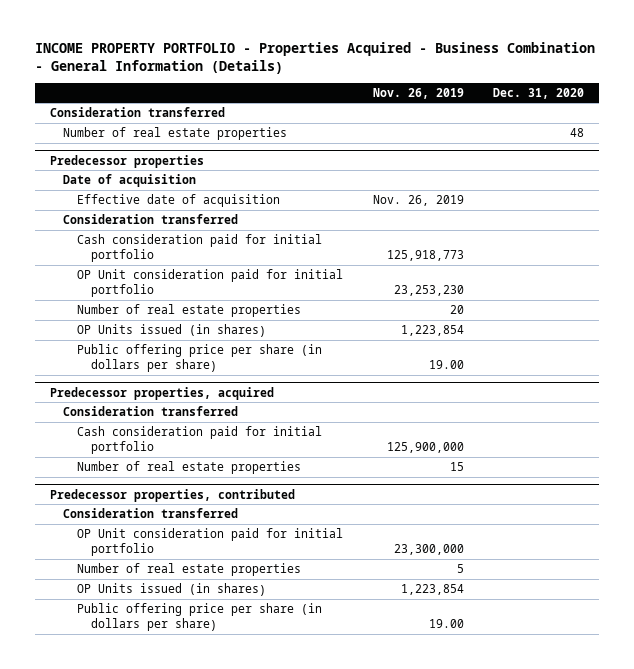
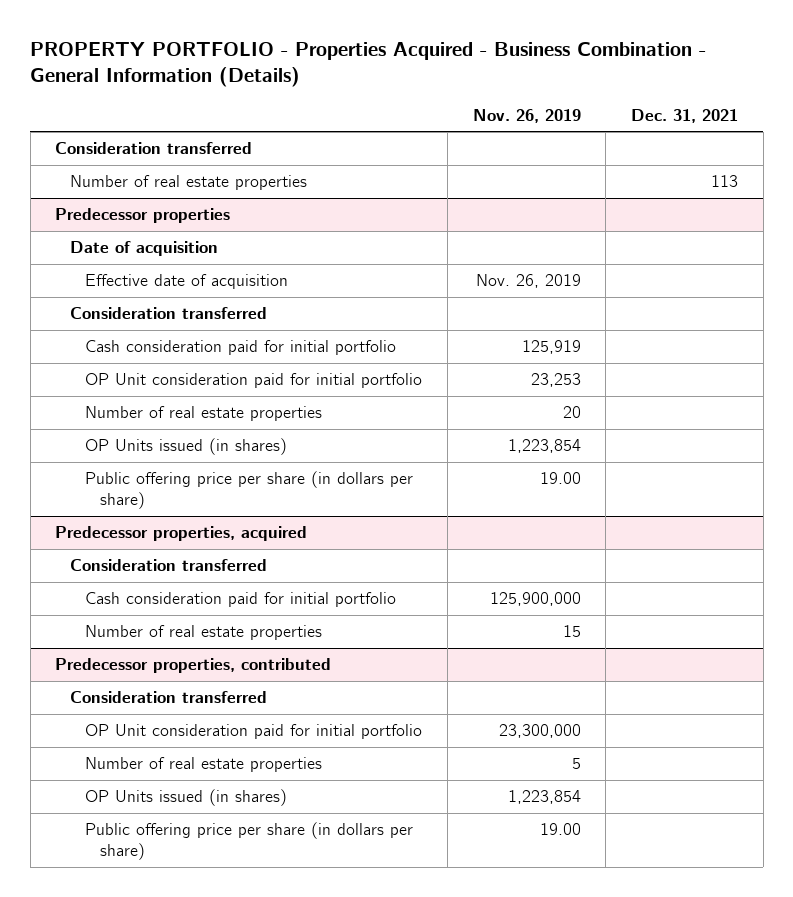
[34,41,595,75] INCOME PROPERTY PORTFOLIO - Properties Acquired - Business Combination - General Information (Details) -> [30,42,707,88] PROPERTY PORTFOLIO - Properties Acquired - Business Combination - General Information (Details)
[493,87,585,99] Dec. 31, 2020 -> none
none -> [630,108,738,123] Dec. 31, 2021
[386,250,464,262] 125,918,773 -> [521,340,581,355] 125,919
[393,285,464,297] 23,253,230 -> [530,373,581,388] 23,253

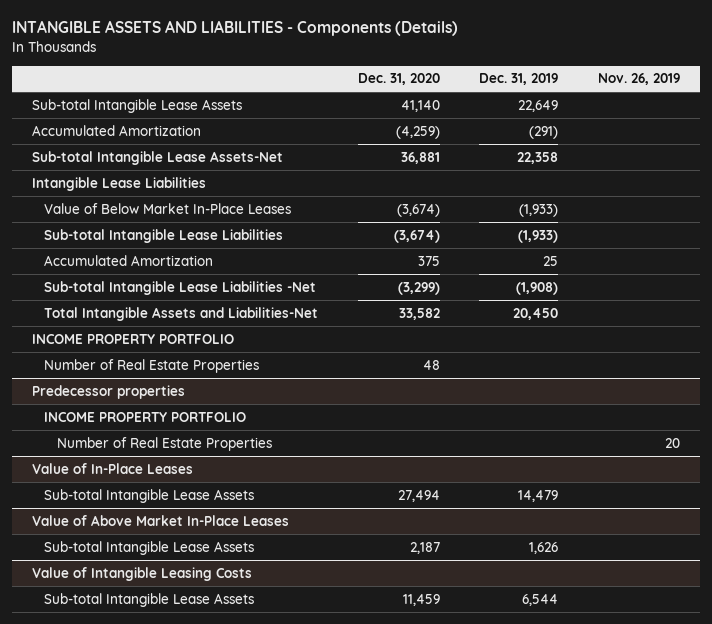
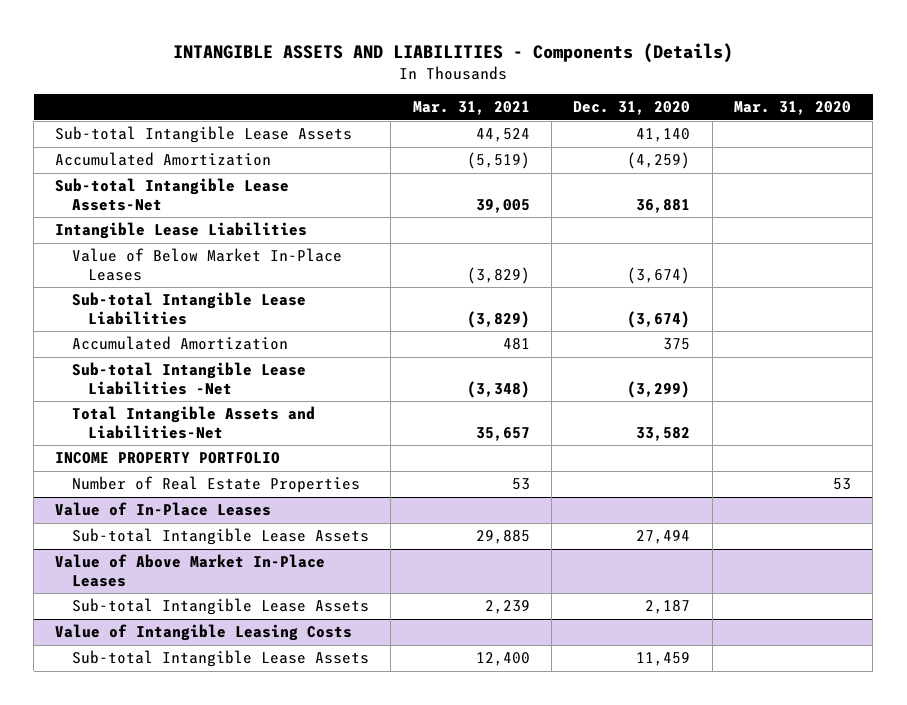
[479,73,559,86] Dec. 31, 2019 -> none
[597,73,680,86] Nov. 26, 2019 -> none
none -> [412,101,530,116] Mar. 31, 2021
none -> [734,101,852,116] Mar. 31, 2020
[44,358,260,373] Number of Real Estate Properties -> none
[31,384,185,399] Predecessor properties -> none
[44,411,247,422] INCOME PROPERTY PORTFOLIO -> none

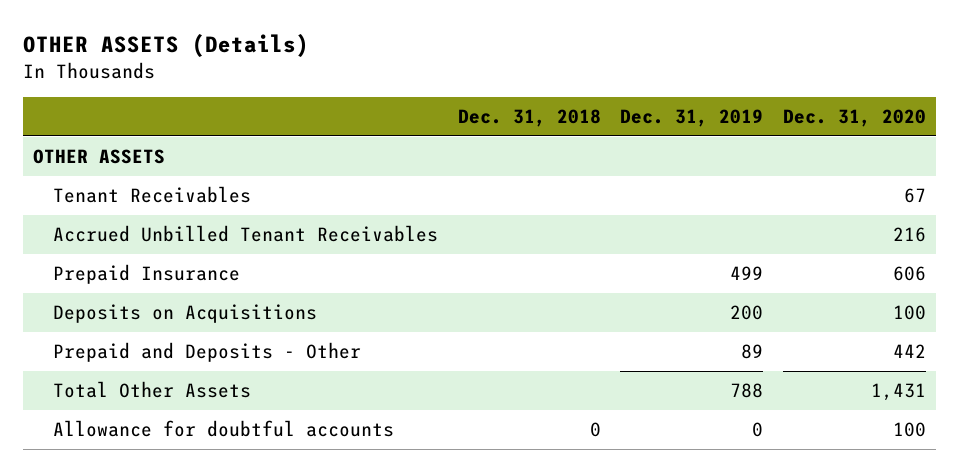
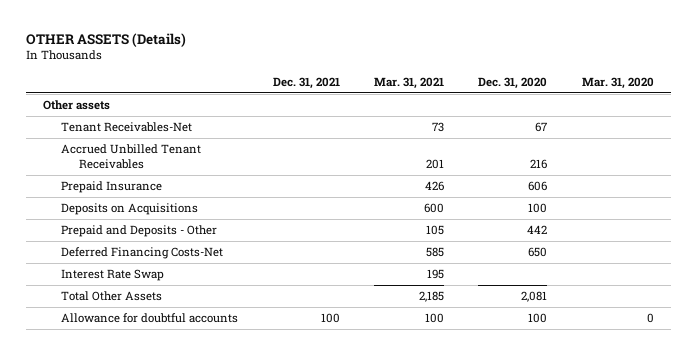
[457,108,601,127] Dec. 31, 2018 -> none
[620,108,764,127] Dec. 31, 2019 -> none
none -> [272,77,340,90] Dec. 31, 2021
none -> [374,77,445,90] Mar. 31, 2021
none -> [581,77,654,90] Mar. 31, 2020
[32,148,165,164] OTHER ASSETS -> [43,100,111,111] Other assets
[53,185,252,203] Tenant Receivables -> [61,122,193,133] Tenant Receivables-Net
none -> [61,247,224,260] Deferred Financing Costs-Net
none -> [61,269,165,282] Interest Rate Swap
[870,382,926,401] 1,431 -> [521,291,548,303] 2,081

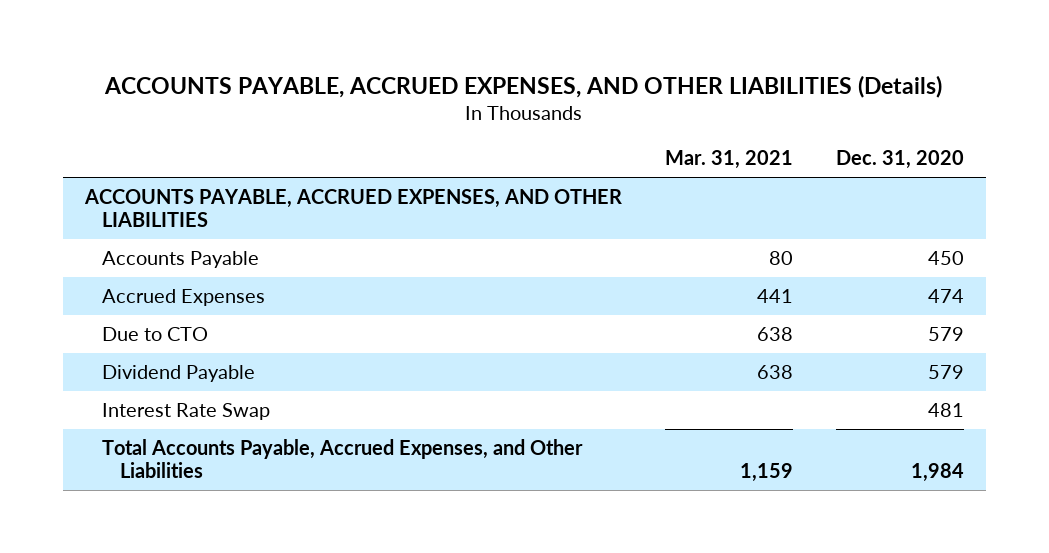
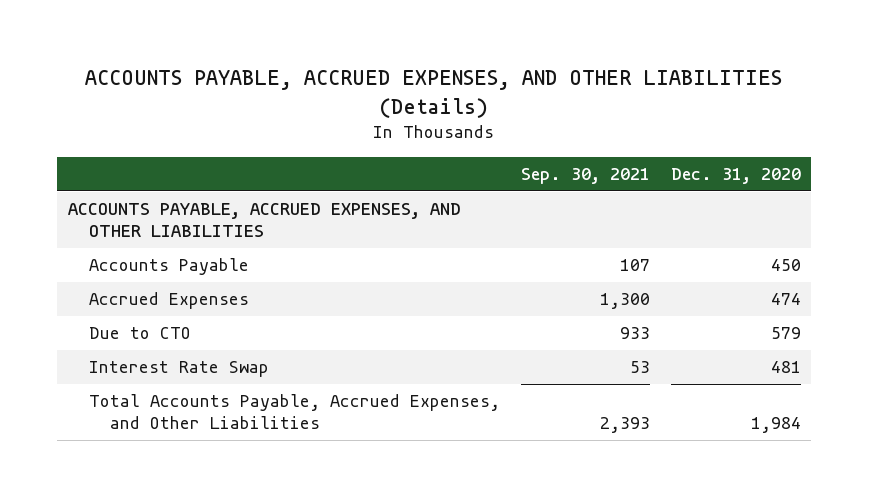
[664,150,793,170] Mar. 31, 2021 -> none
none -> [520,167,650,184] Sep. 30, 2021
[102,364,256,382] Dividend Payable -> none

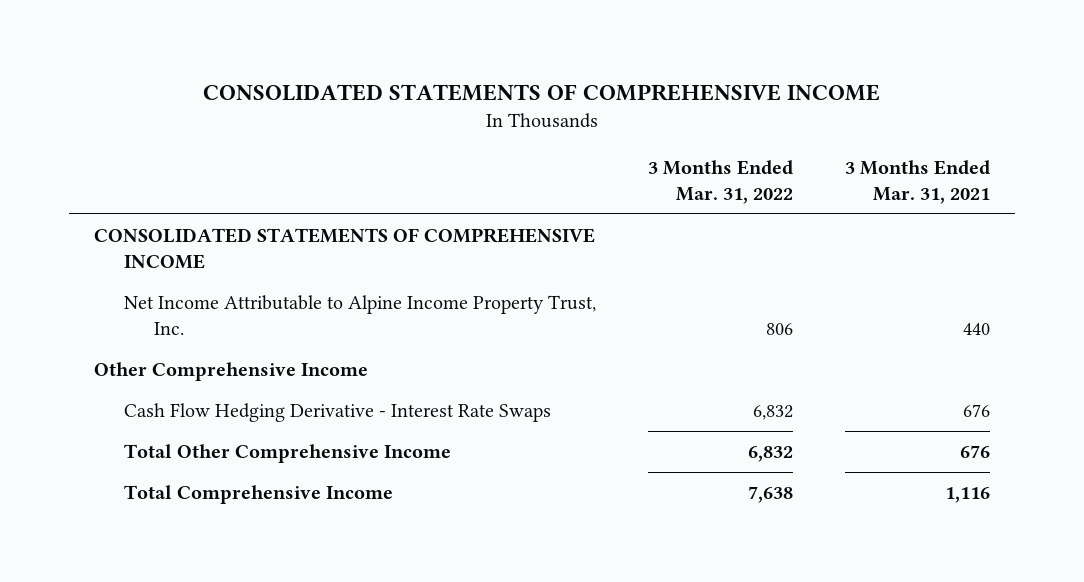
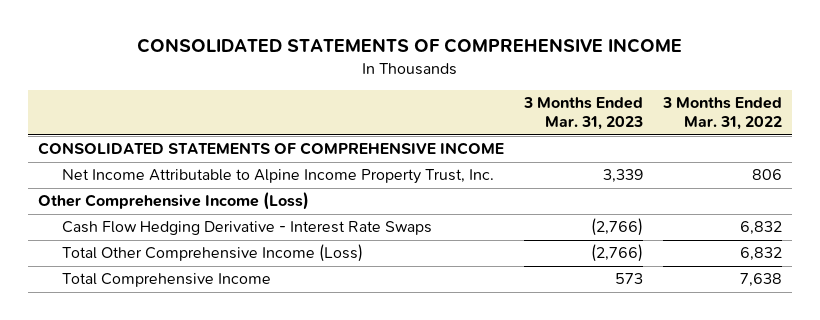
[844,160,990,204] 3 Months Ended Mar. 31, 2021 -> none
none -> [522,97,643,131] 3 Months Ended Mar. 31, 2023
[94,362,369,382] Other Comprehensive Income -> [37,192,309,211] Other Comprehensive Income (Loss)
[123,444,451,464] Total Other Comprehensive Income -> [62,244,364,263] Total Other Comprehensive Income (Loss)

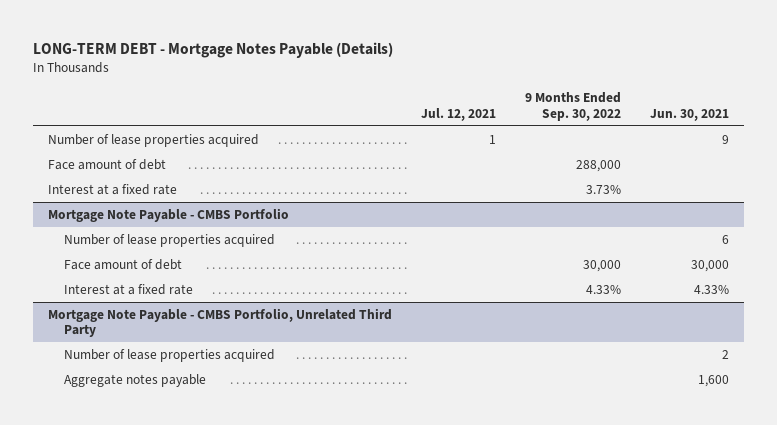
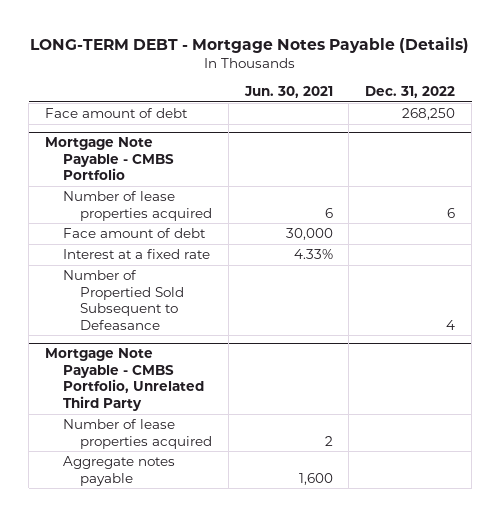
[421,107,497,121] Jul. 12, 2021 -> none
[525,92,622,121] 9 Months Ended Sep. 30, 2022 -> none
none -> [365,86,456,99] Dec. 31, 2022
[47,133,259,147] Number of lease properties acquired -> none
[47,183,177,195] Interest at a fixed rate -> none
none -> [62,270,184,330] Number of Propertied Sold Subsequent to Defeasance

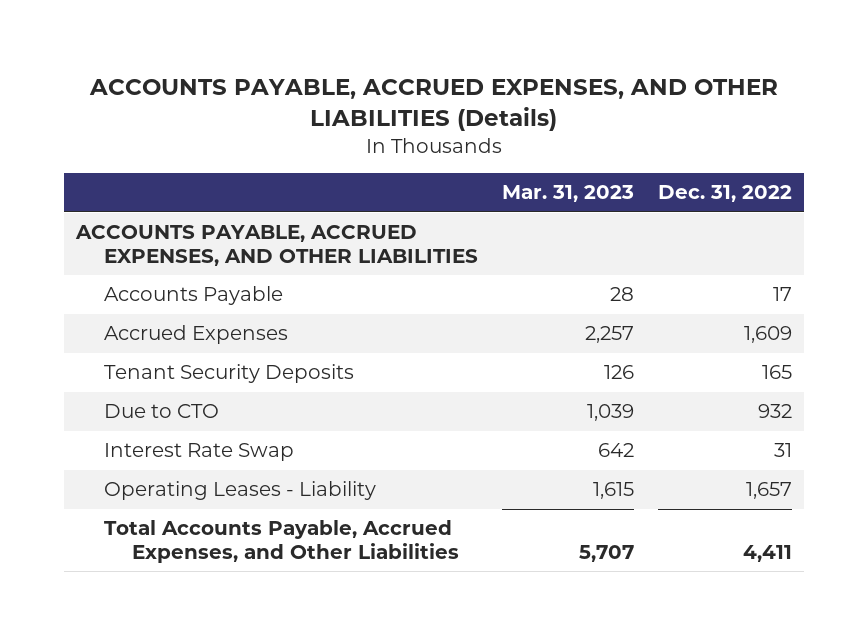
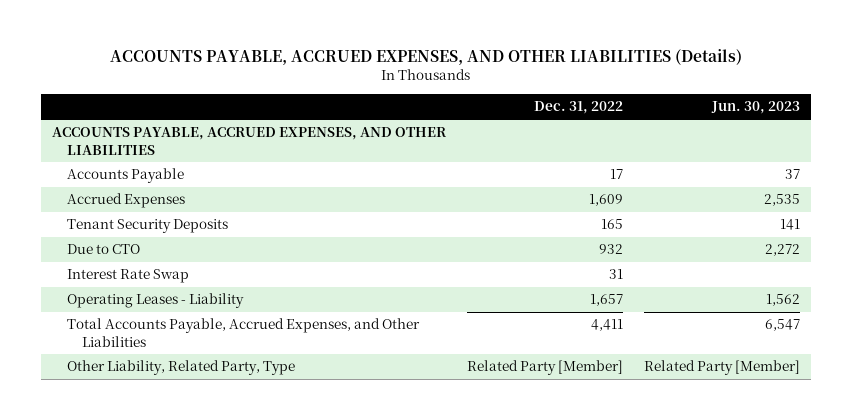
[501,185,634,203] Mar. 31, 2023 -> none
none -> [711,101,801,115] Jun. 30, 2023
none -> [66,360,295,376] Other Liability, Related Party, Type

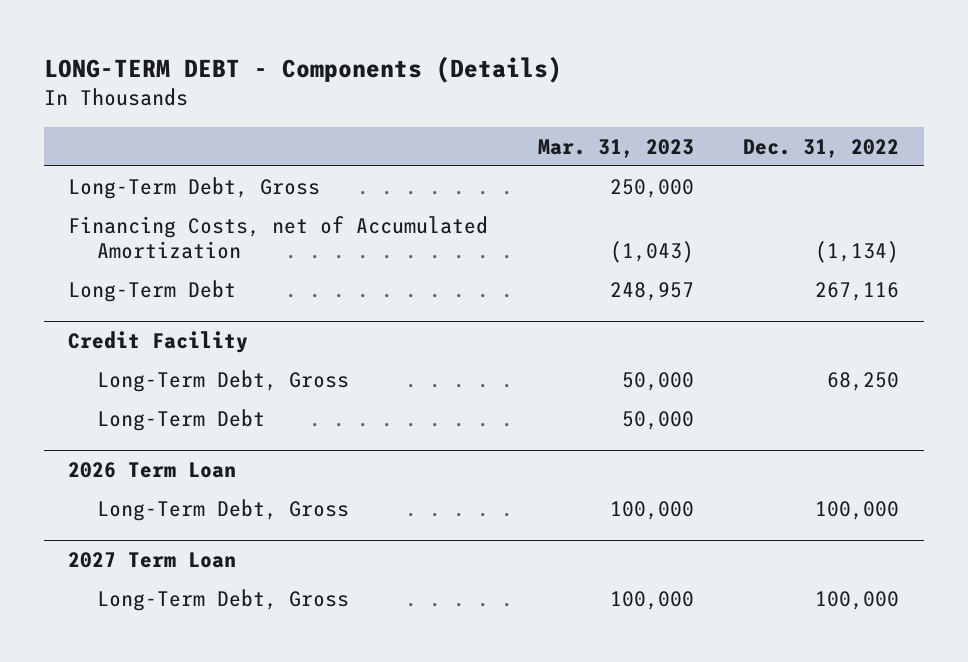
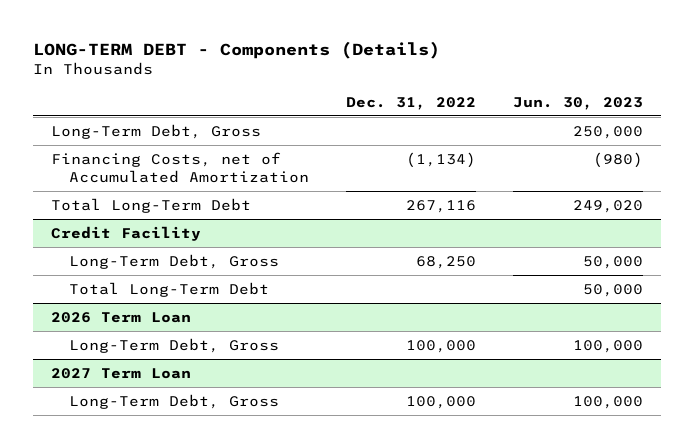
[537,138,694,158] Mar. 31, 2023 -> none
none -> [512,96,643,110] Jun. 30, 2023
[68,280,237,303] Long-Term Debt -> [51,197,252,213] Total Long-Term Debt
[96,409,265,432] Long-Term Debt -> [68,281,269,297] Total Long-Term Debt

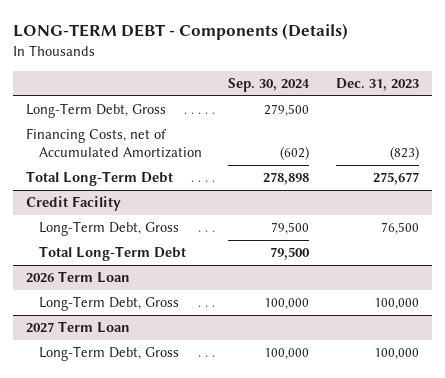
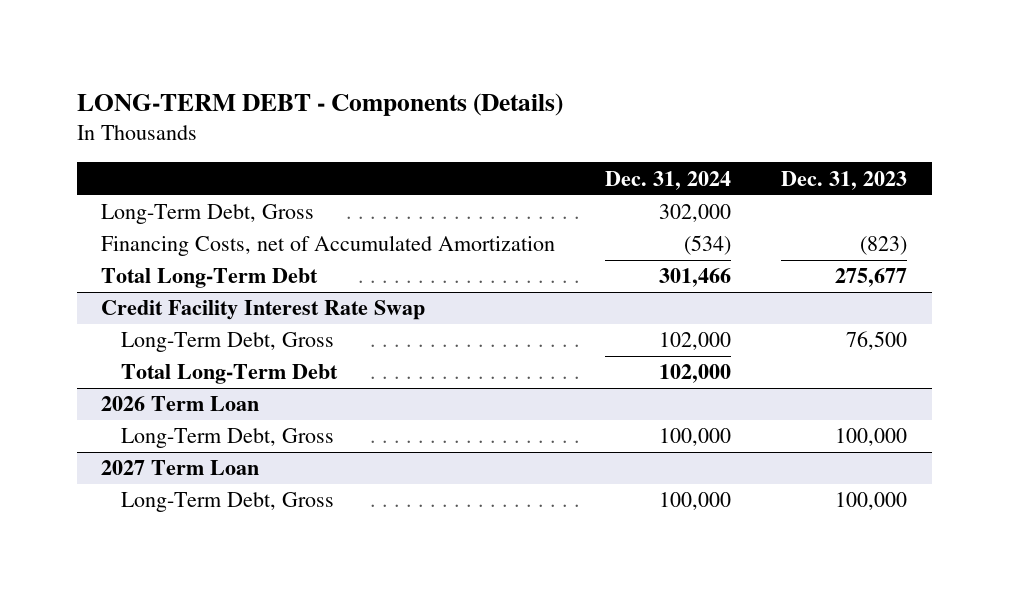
[228,78,311,93] Sep. 30, 2024 -> none
none -> [605,170,732,190] Dec. 31, 2024
[26,196,122,212] Credit Facility -> [101,300,426,321] Credit Facility Interest Rate Swap

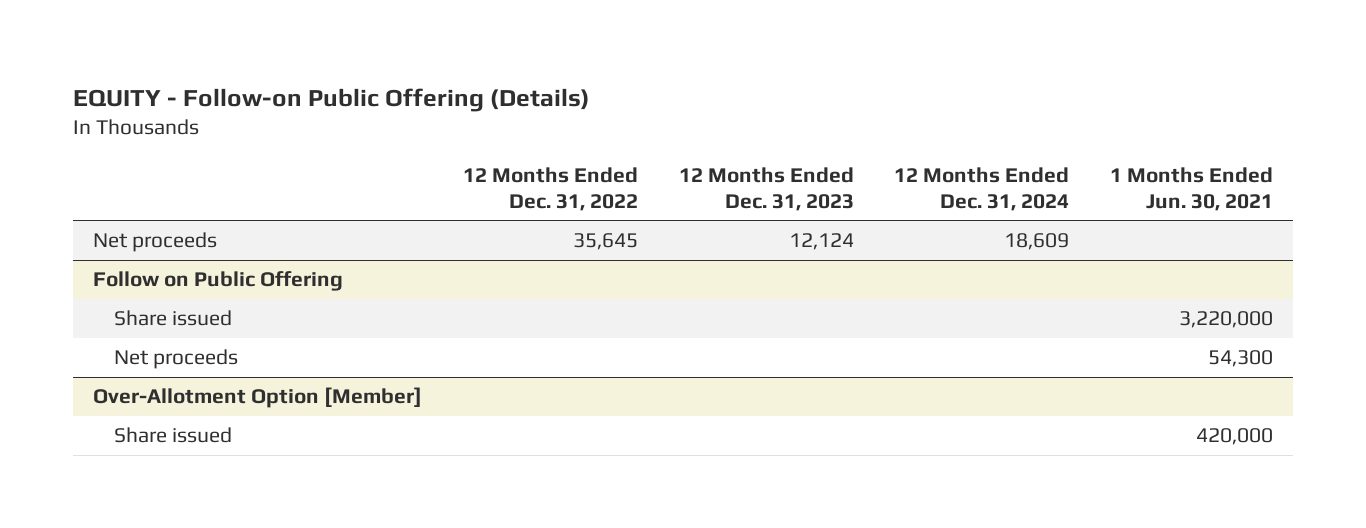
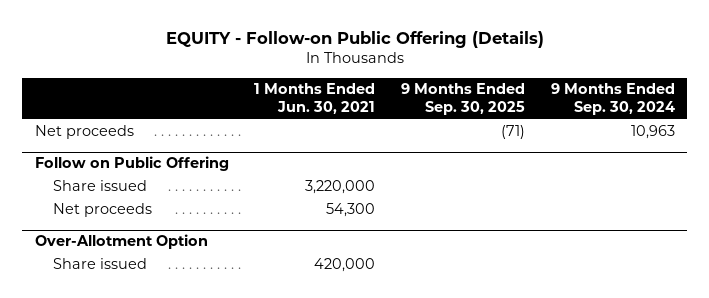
[462,166,638,211] 12 Months Ended Dec. 31, 2022 -> none
[678,166,854,211] 12 Months Ended Dec. 31, 2023 -> none
[894,166,1070,211] 12 Months Ended Dec. 31, 2024 -> none
none -> [400,83,525,116] 9 Months Ended Sep. 30, 2025
none -> [550,83,675,116] 9 Months Ended Sep. 30, 2024
[93,387,423,409] Over-Allotment Option [Member] -> [34,234,208,250] Over-Allotment Option

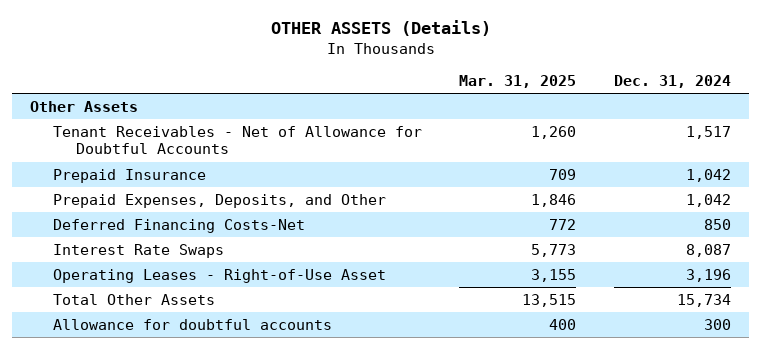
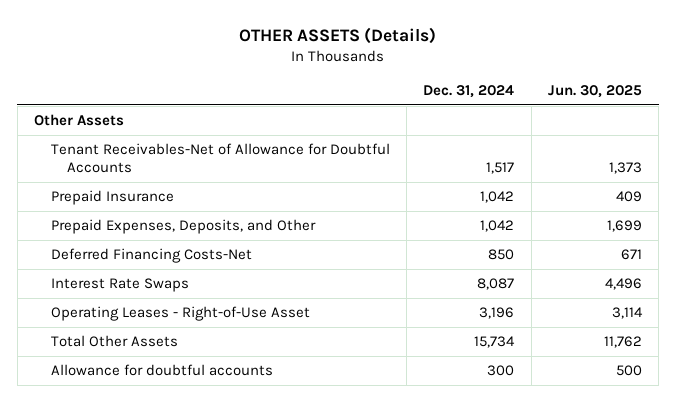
[459,74,577,88] Mar. 31, 2025 -> none
none -> [547,85,642,99] Jun. 30, 2025
[53,125,423,155] Tenant Receivables - Net of Allowance for Doubtful Accounts -> [50,143,390,174] Tenant Receivables-Net of Allowance for Doubtful Accounts

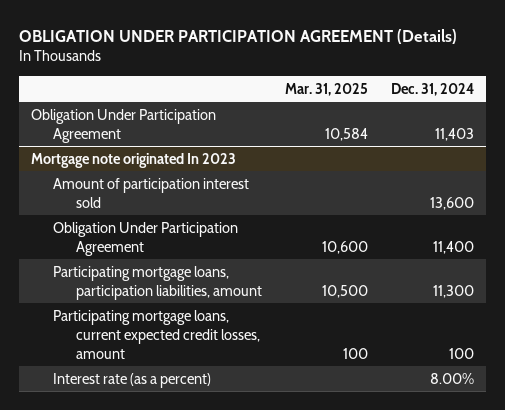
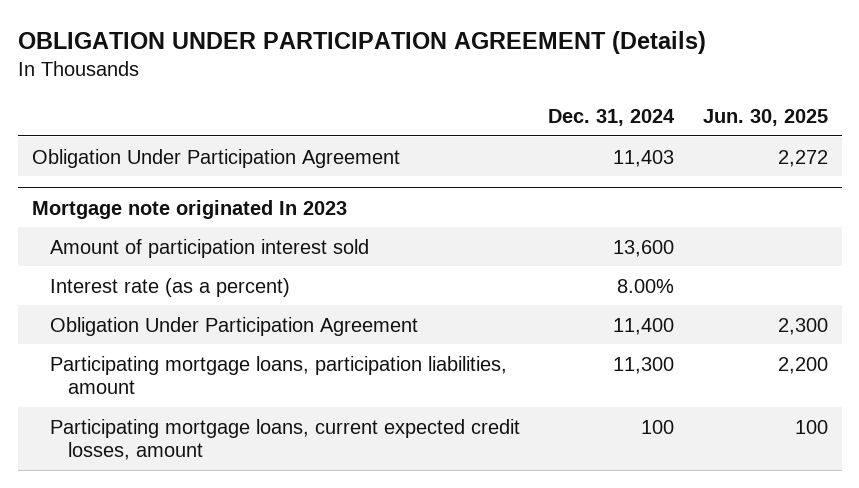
[285,82,369,96] Mar. 31, 2025 -> none
none -> [702,109,828,127] Jun. 30, 2025
[53,372,212,388] Interest rate (as a percent) -> [49,277,290,297] Interest rate (as a percent)

